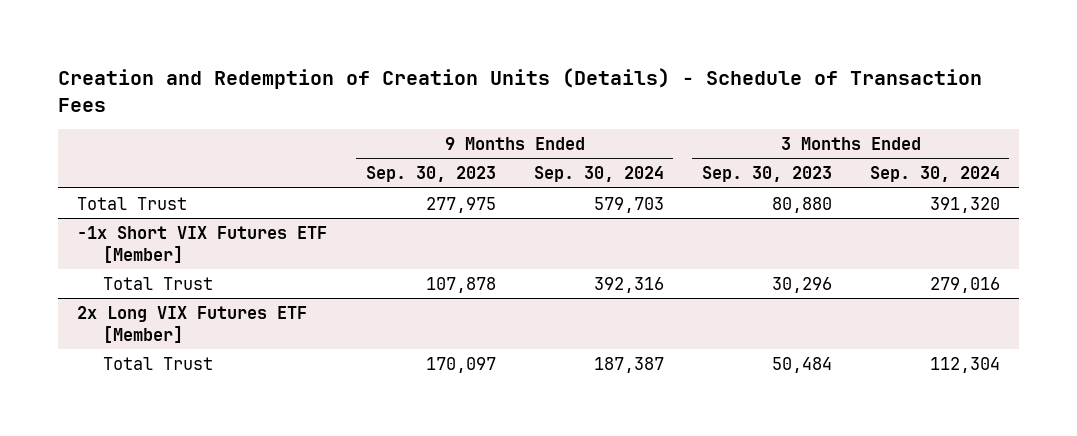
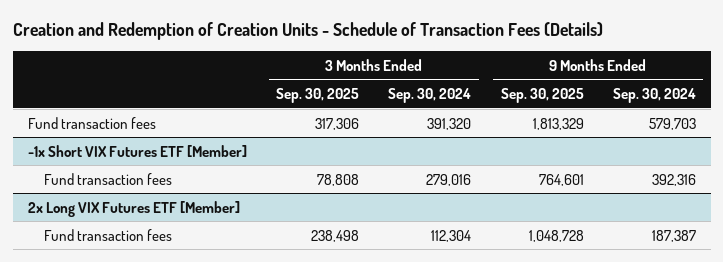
[58,68,983,112] Creation and Redemption of Creation Units (Details) - Schedule of Transaction Fees -> [12,22,603,41] Creation and Redemption of Creation Units - Schedule of Transaction Fees (Details)
[365,166,496,183] Sep. 30, 2023 -> none
[701,166,832,183] Sep. 30, 2023 -> none
none -> [275,88,359,104] Sep. 30, 2025
none -> [500,88,584,104] Sep. 30, 2025
[77,196,188,210] Total Trust -> [27,116,156,129] Fund transaction fees
[103,276,214,290] Total Trust -> [44,172,173,185] Fund transaction fees
[103,356,214,370] Total Trust -> [44,228,173,241] Fund transaction fees

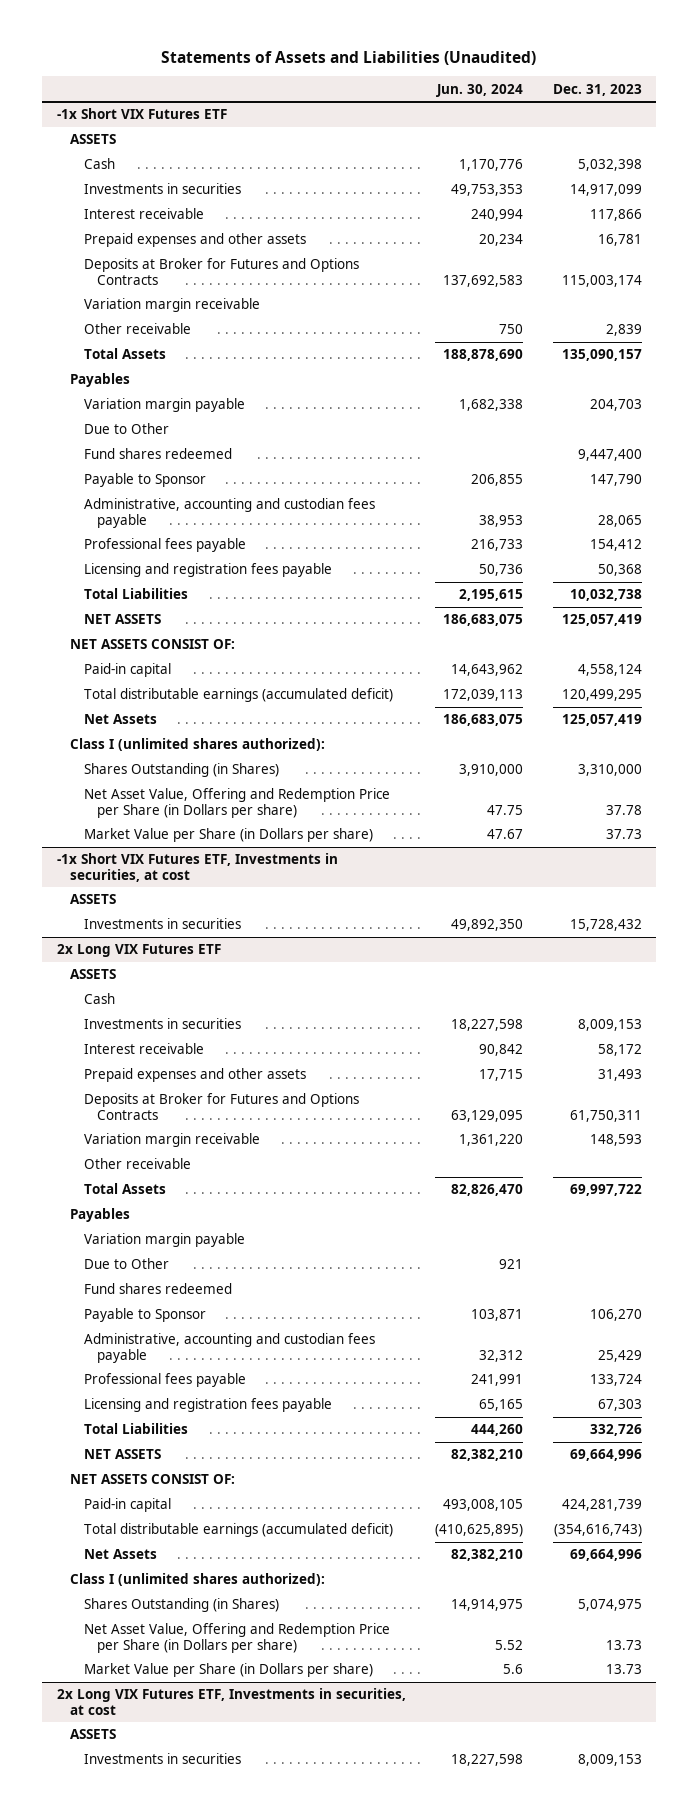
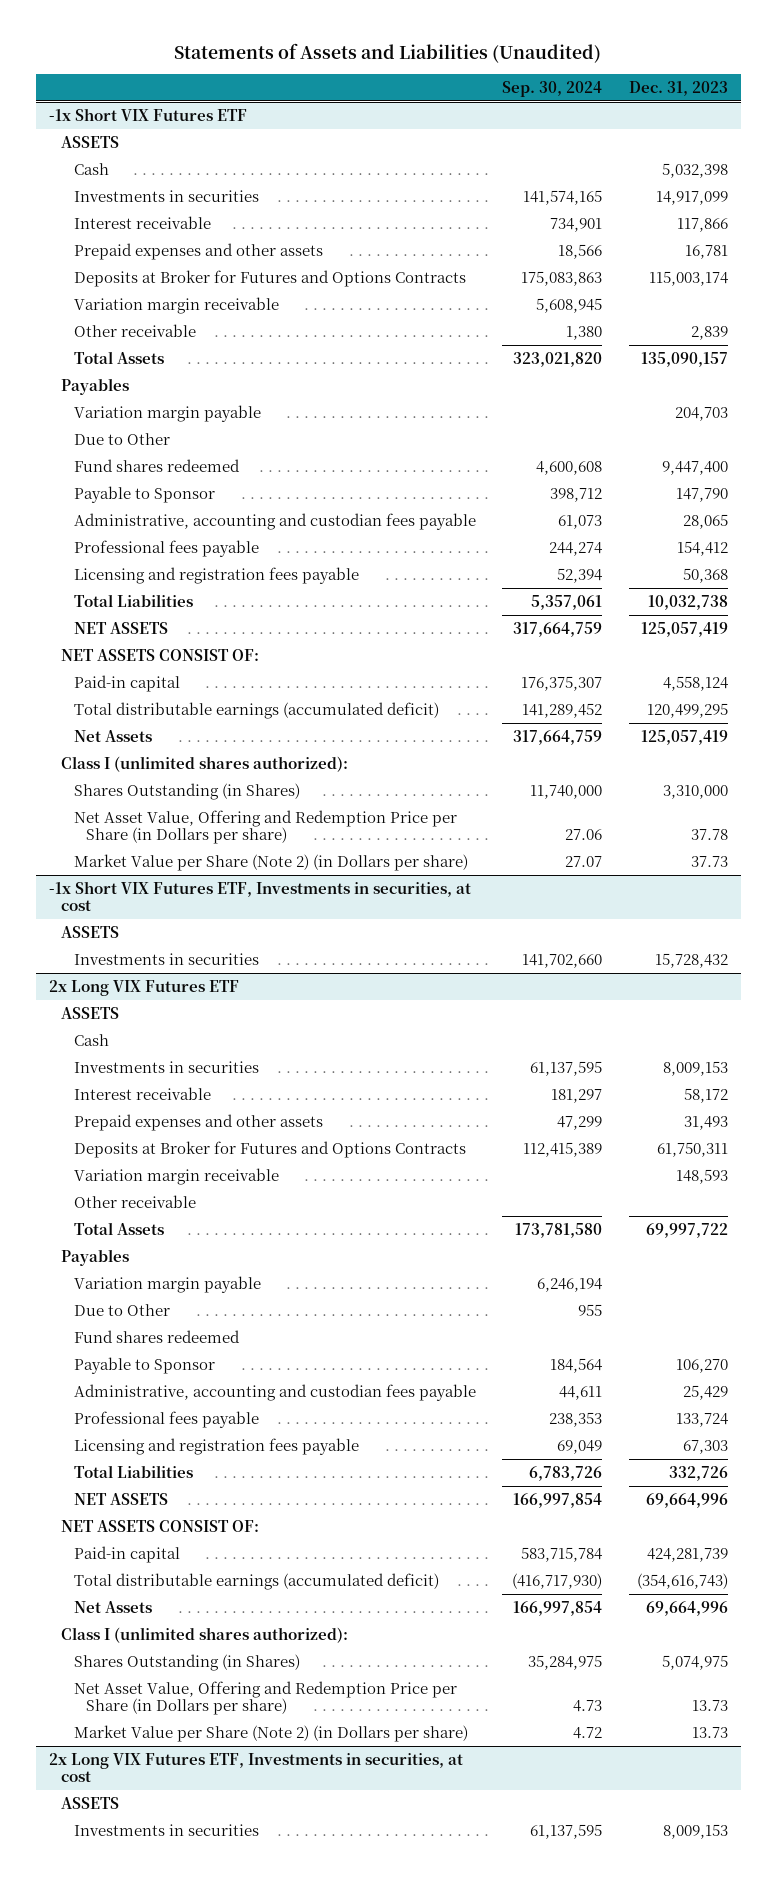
[436,83,524,97] Jun. 30, 2024 -> none
none -> [502,80,603,97] Sep. 30, 2024
[83,828,373,843] Market Value per Share (in Dollars per share) -> [73,853,468,871] Market Value per Share (Note 2) (in Dollars per share)
[83,1663,373,1678] Market Value per Share (in Dollars per share) -> [73,1724,468,1742] Market Value per Share (Note 2) (in Dollars per share)

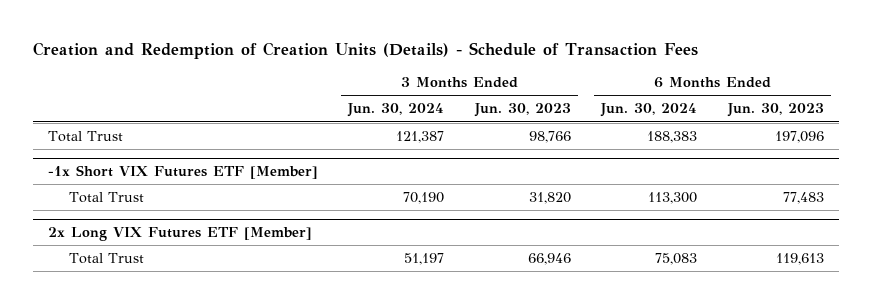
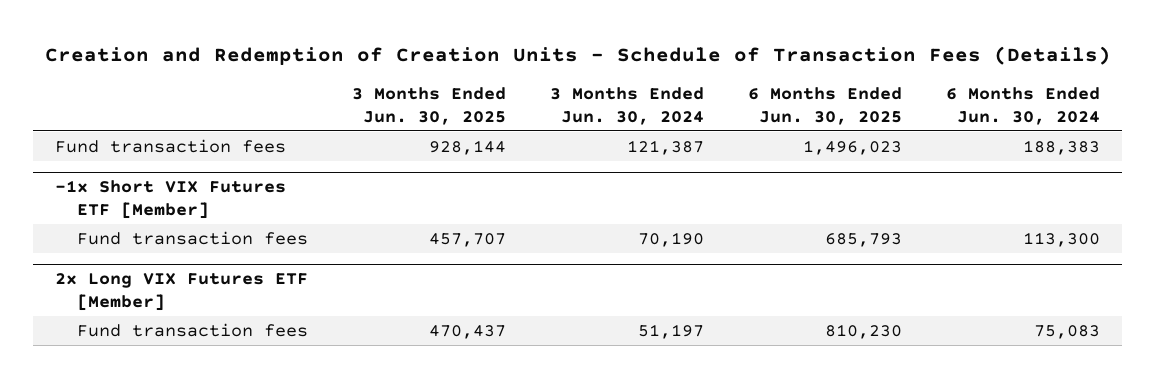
[32,41,698,59] Creation and Redemption of Creation Units (Details) - Schedule of Transaction Fees -> [44,46,1111,66] Creation and Redemption of Creation Units - Schedule of Transaction Fees (Details)
[473,103,571,118] Jun. 30, 2023 -> none
[726,103,824,118] Jun. 30, 2023 -> none
none -> [352,87,507,125] 3 Months Ended Jun. 30, 2025
none -> [748,87,903,125] 6 Months Ended Jun. 30, 2025
[47,131,123,143] Total Trust -> [54,138,286,153] Fund transaction fees
[69,192,145,204] Total Trust -> [77,230,309,245] Fund transaction fees
[69,253,145,265] Total Trust -> [77,322,309,337] Fund transaction fees

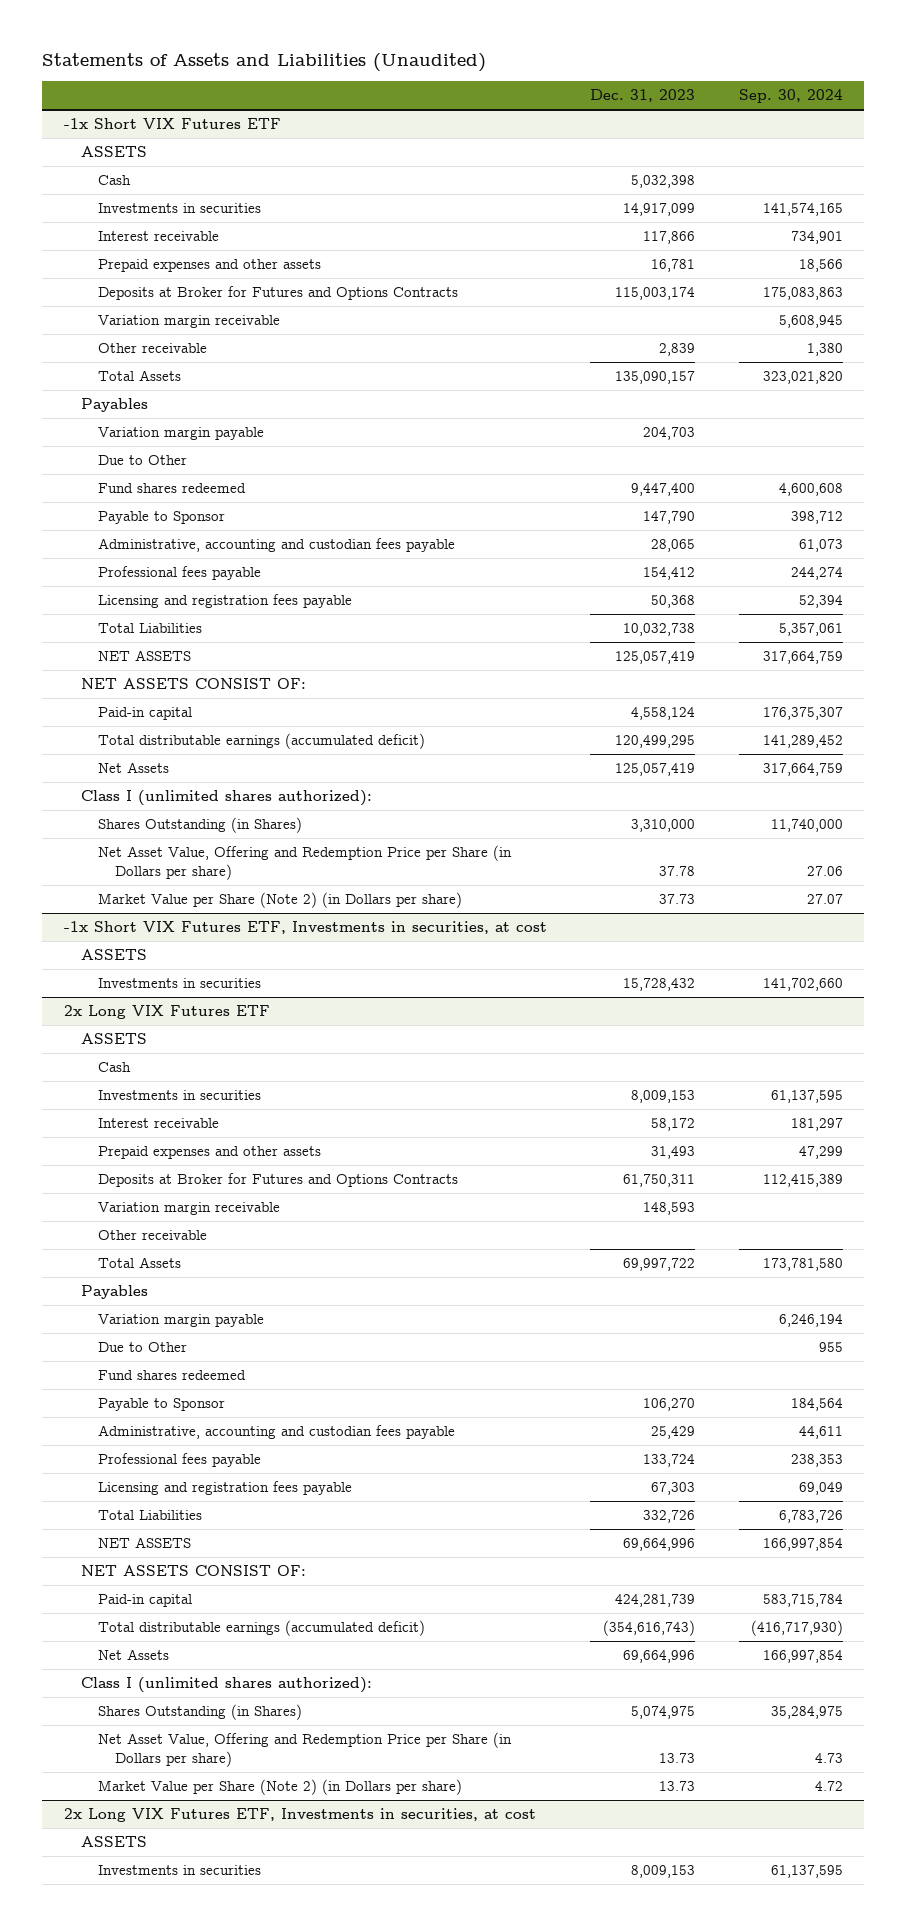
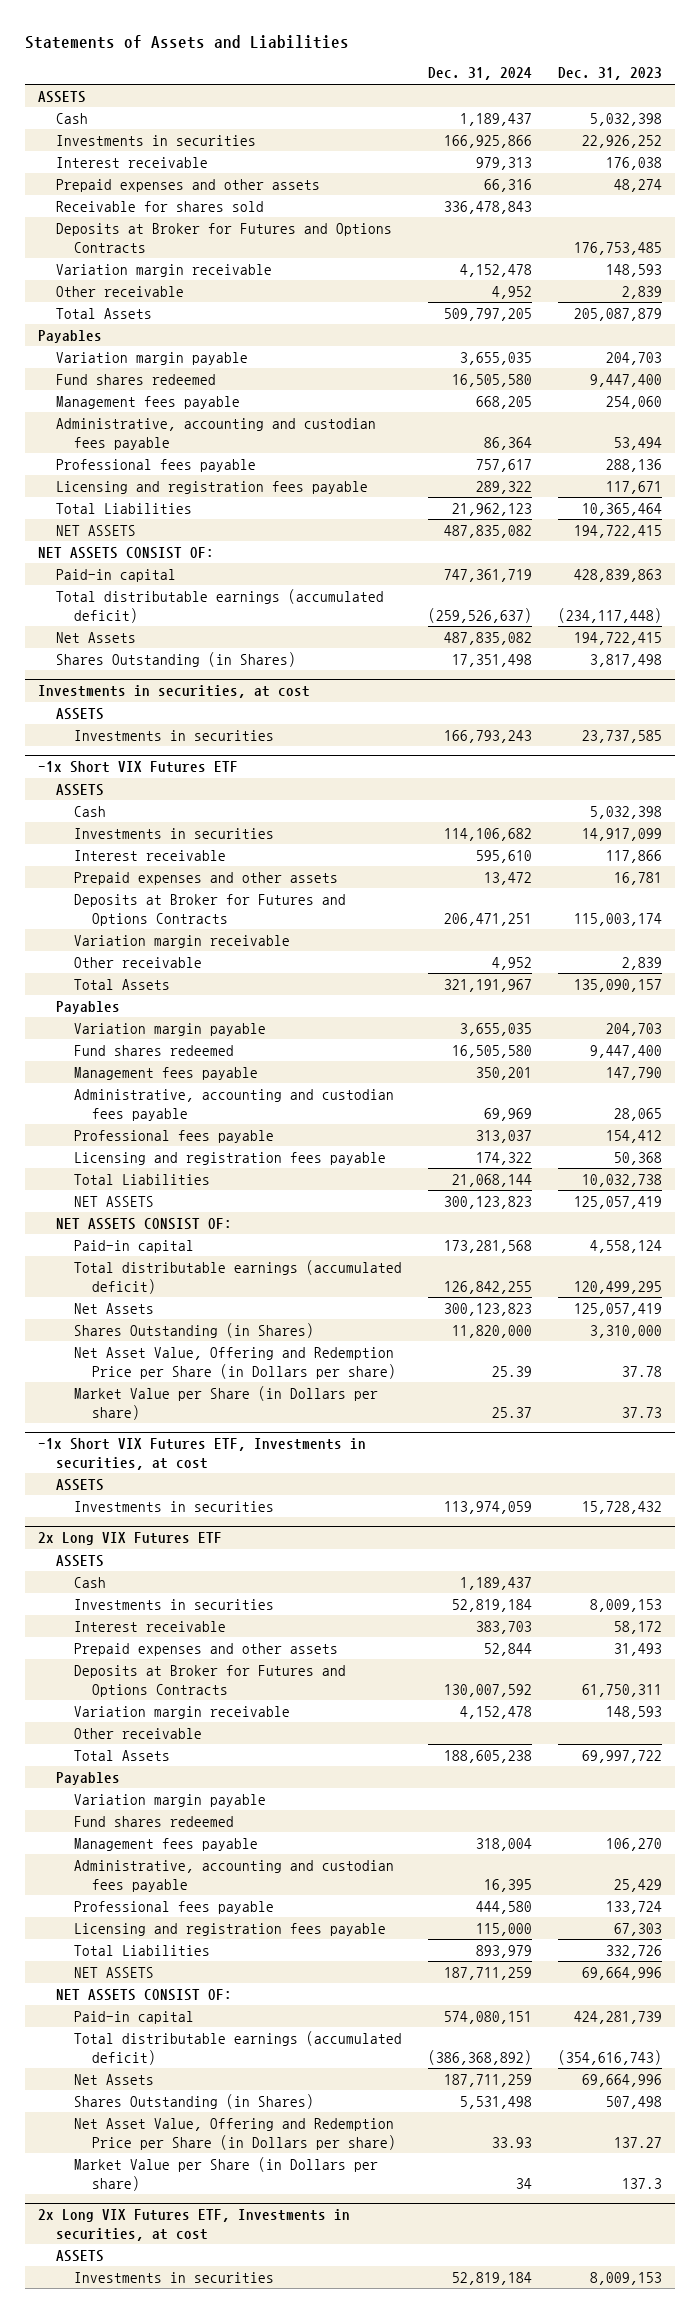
[42,52,487,72] Statements of Assets and Liabilities (Unaudited) -> [24,35,349,50] Statements of Assets and Liabilities
[738,89,843,104] Sep. 30, 2024 -> none
none -> [428,67,533,81] Dec. 31, 2024
none -> [37,90,86,103] ASSETS
none -> [55,112,88,124] Cash
none -> [55,134,256,146] Investments in securities
none -> [55,156,208,168] Interest receivable
none -> [55,178,320,192] Prepaid expenses and other assets
none -> [55,200,264,212] Receivable for shares sold
none -> [55,222,392,253] Deposits at Broker for Futures and Options Contracts
none -> [55,263,272,277] Variation margin receivable
none -> [55,285,184,297] Other receivable
none -> [55,307,152,319] Total Assets
none -> [37,329,102,343] Payables
none -> [55,351,248,365] Variation margin payable
none -> [55,373,216,385] Fund shares redeemed
none -> [55,395,240,409] Management fees payable
none -> [55,417,376,450] Administrative, accounting and custodian fees payable
none -> [55,458,256,472] Professional fees payable
none -> [55,480,368,494] Licensing and registration fees payable
none -> [55,502,192,514] Total Liabilities
none -> [55,524,136,536] NET ASSETS
none -> [37,546,214,559] NET ASSETS CONSIST OF:
none -> [55,568,176,582] Paid-in capital
none -> [55,588,384,623] Total distributable earnings (accumulated deficit)
none -> [55,631,136,643] Net Assets
none -> [55,651,296,667] Shares Outstanding (in Shares)
none -> [37,685,310,699] Investments in securities, at cost
none -> [55,707,104,720] ASSETS
none -> [74,729,275,741] Investments in securities
[97,455,187,466] Due to Other -> none
[97,511,225,525] Payable to Sponsor -> [74,1066,259,1080] Management fees payable
[80,790,372,807] Class I (unlimited shares authorized): -> none
[97,892,462,909] Market Value per Share (Note 2) (in Dollars per share) -> [74,1385,379,1420] Market Value per Share (in Dollars per share)
[97,1342,187,1353] Due to Other -> none
[97,1398,225,1412] Payable to Sponsor -> [74,1837,259,1851] Management fees payable
[80,1677,372,1694] Class I (unlimited shares authorized): -> none
[631,1706,696,1720] 5,074,975 -> [606,2095,663,2109] 507,498
[659,1752,696,1763] 13.73 -> [614,2136,663,2148] 137.27
[97,1779,462,1796] Market Value per Share (Note 2) (in Dollars per share) -> [74,2156,379,2191] Market Value per Share (in Dollars per share)
[659,1781,696,1792] 13.73 -> [622,2177,663,2189] 137.3

